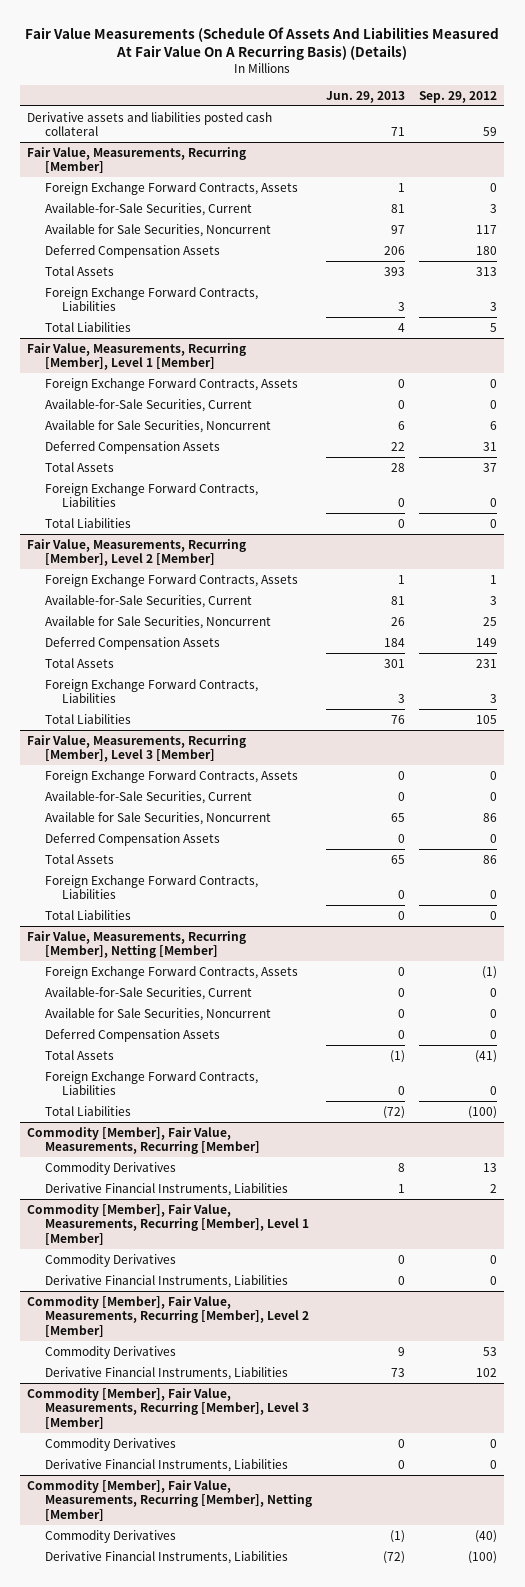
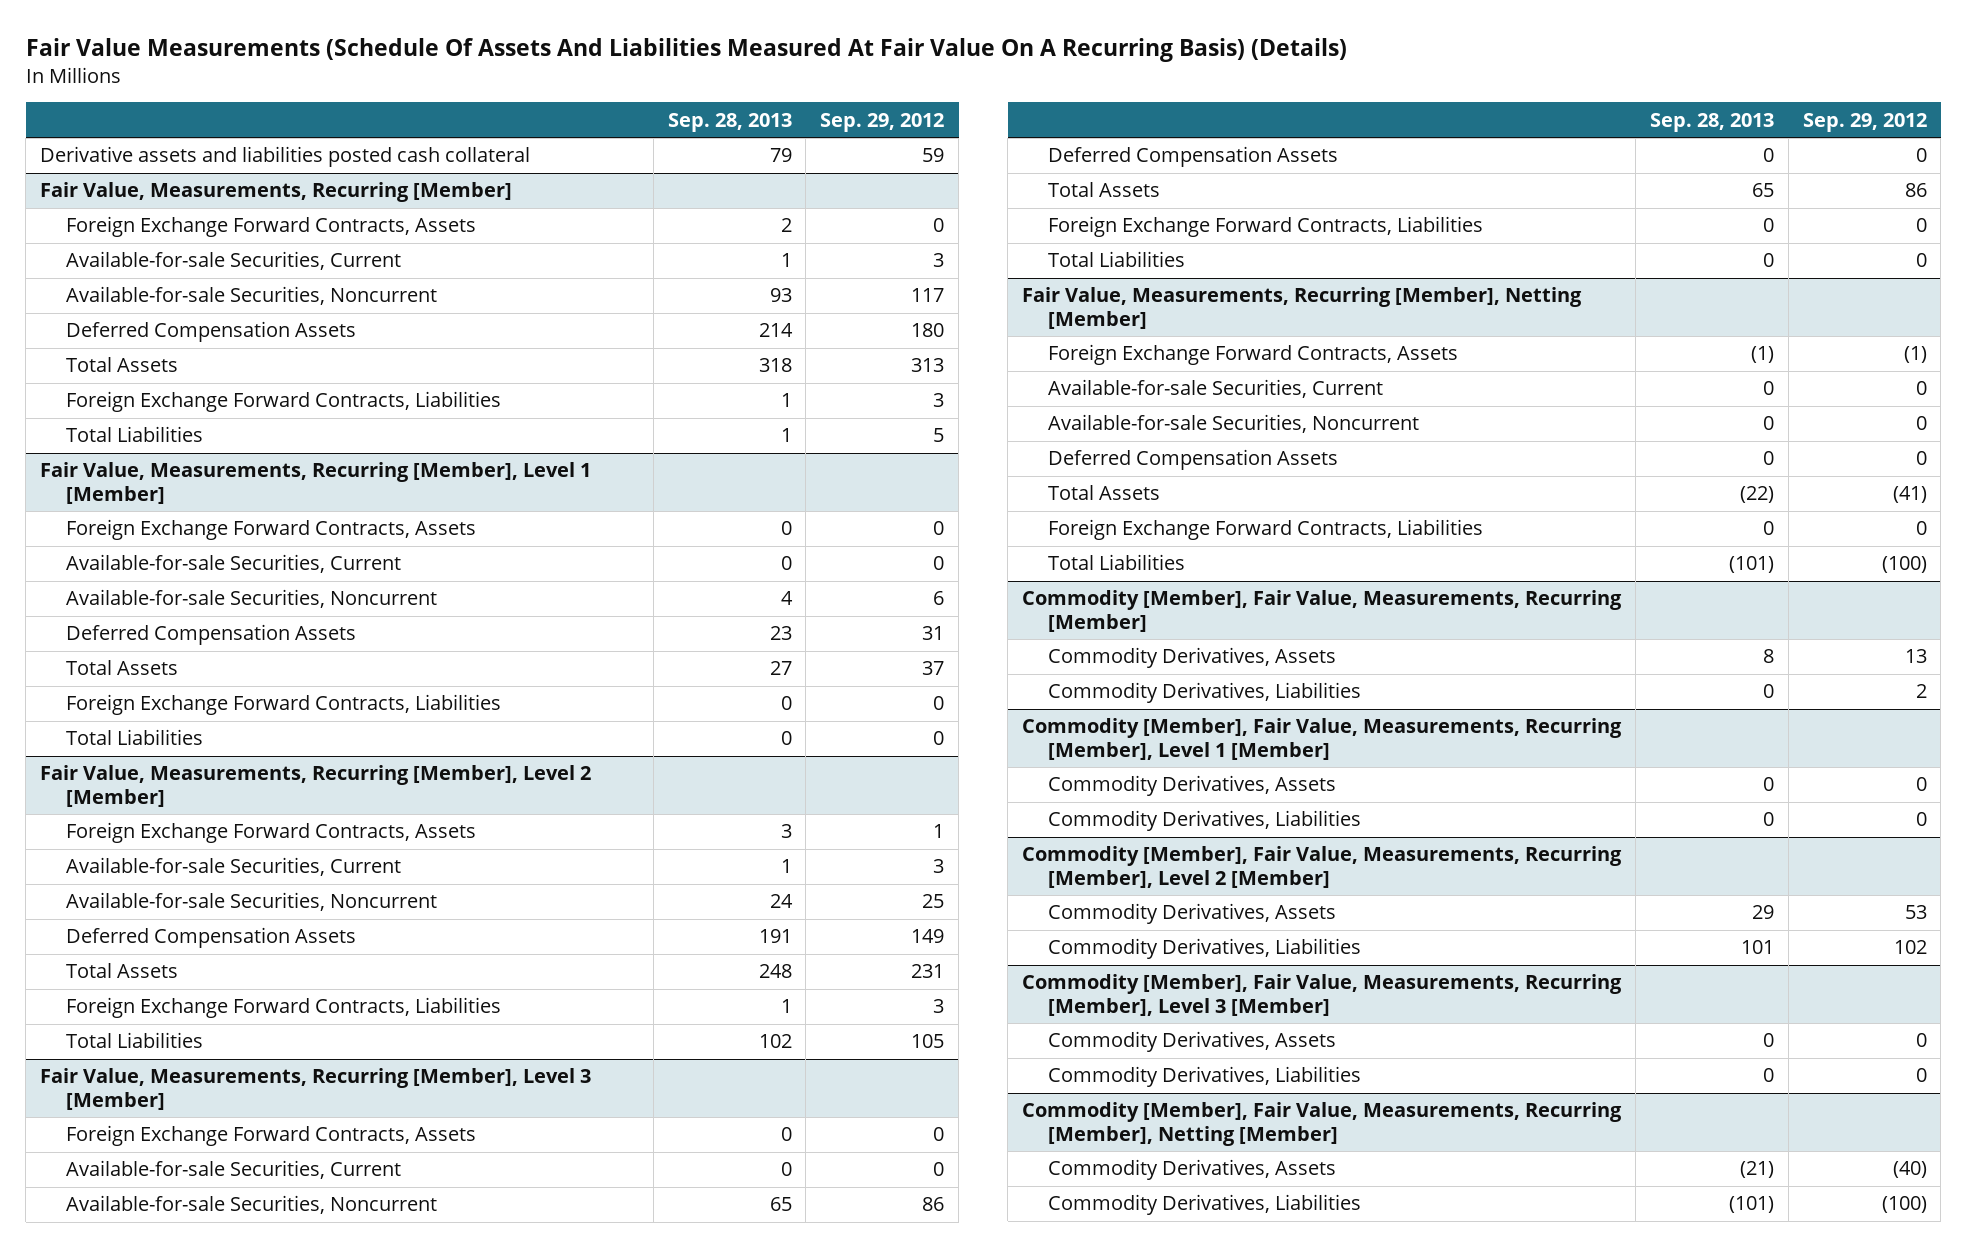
[326,90,406,103] Jun. 29, 2013 -> none
none -> [667,112,792,132] Sep. 28, 2013
[44,202,252,216] Available-for-Sale Securities, Current -> [65,251,401,271] Available-for-sale Securities, Current
[44,223,271,237] Available for Sale Securities, Noncurrent -> [65,286,437,306] Available-for-sale Securities, Noncurrent
[44,398,252,412] Available-for-Sale Securities, Current -> [65,554,401,574] Available-for-sale Securities, Current
[44,419,271,433] Available for Sale Securities, Noncurrent -> [65,589,437,609] Available-for-sale Securities, Noncurrent
[44,594,252,608] Available-for-Sale Securities, Current -> [65,857,401,877] Available-for-sale Securities, Current
[44,615,271,629] Available for Sale Securities, Noncurrent -> [65,892,437,912] Available-for-sale Securities, Noncurrent
[44,790,252,804] Available-for-Sale Securities, Current -> [65,1160,401,1180] Available-for-sale Securities, Current
[44,811,271,825] Available for Sale Securities, Noncurrent -> [65,1195,437,1215] Available-for-sale Securities, Noncurrent
[44,986,252,1000] Available-for-Sale Securities, Current -> [1048,379,1384,399] Available-for-sale Securities, Current
[44,1007,271,1021] Available for Sale Securities, Noncurrent -> [1048,414,1420,434] Available-for-sale Securities, Noncurrent
[44,1182,288,1196] Derivative Financial Instruments, Liabilities -> none
[44,1161,176,1175] Commodity Derivatives -> [1048,647,1337,669] Commodity Derivatives, Assets
none -> [1048,682,1362,704] Commodity Derivatives, Liabilities
[44,1274,288,1288] Derivative Financial Instruments, Liabilities -> none
[44,1253,176,1267] Commodity Derivatives -> [1048,775,1337,797] Commodity Derivatives, Assets
none -> [1048,810,1362,832] Commodity Derivatives, Liabilities
[44,1366,288,1380] Derivative Financial Instruments, Liabilities -> none
[44,1345,176,1359] Commodity Derivatives -> [1048,903,1337,925] Commodity Derivatives, Assets
none -> [1048,938,1362,960] Commodity Derivatives, Liabilities
[44,1458,288,1472] Derivative Financial Instruments, Liabilities -> none
[44,1437,176,1451] Commodity Derivatives -> [1048,1031,1337,1053] Commodity Derivatives, Assets
none -> [1048,1066,1362,1088] Commodity Derivatives, Liabilities
[44,1550,288,1564] Derivative Financial Instruments, Liabilities -> none
[44,1529,176,1543] Commodity Derivatives -> [1048,1159,1337,1181] Commodity Derivatives, Assets
none -> [1048,1194,1362,1216] Commodity Derivatives, Liabilities

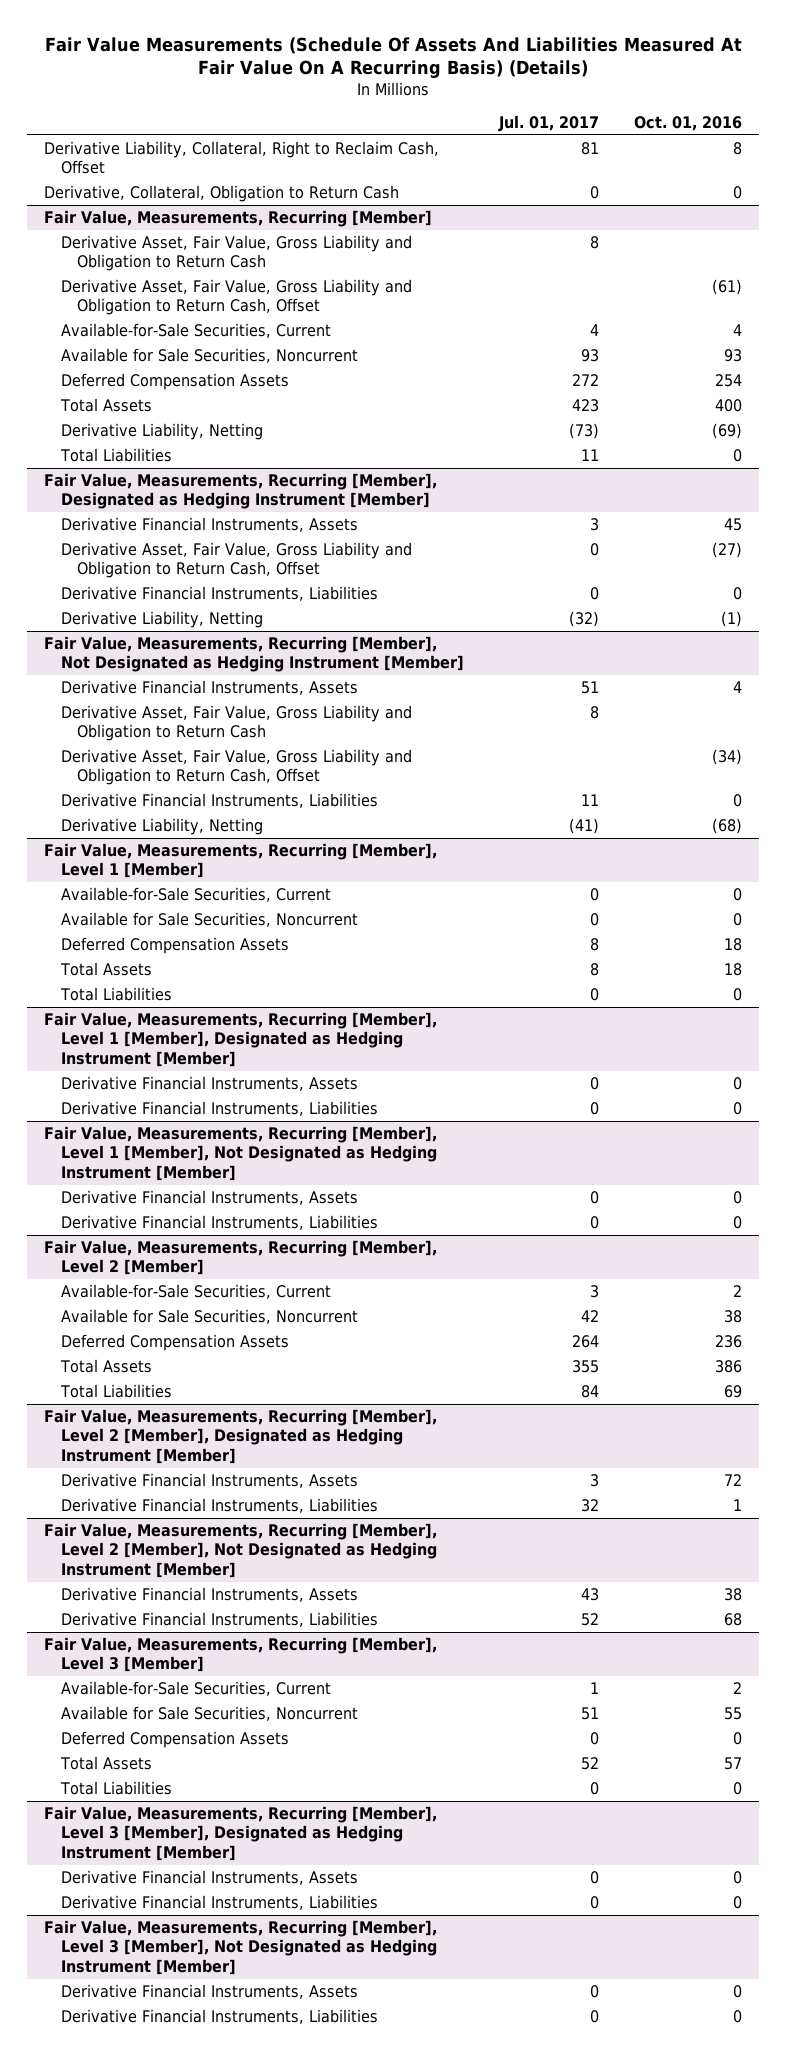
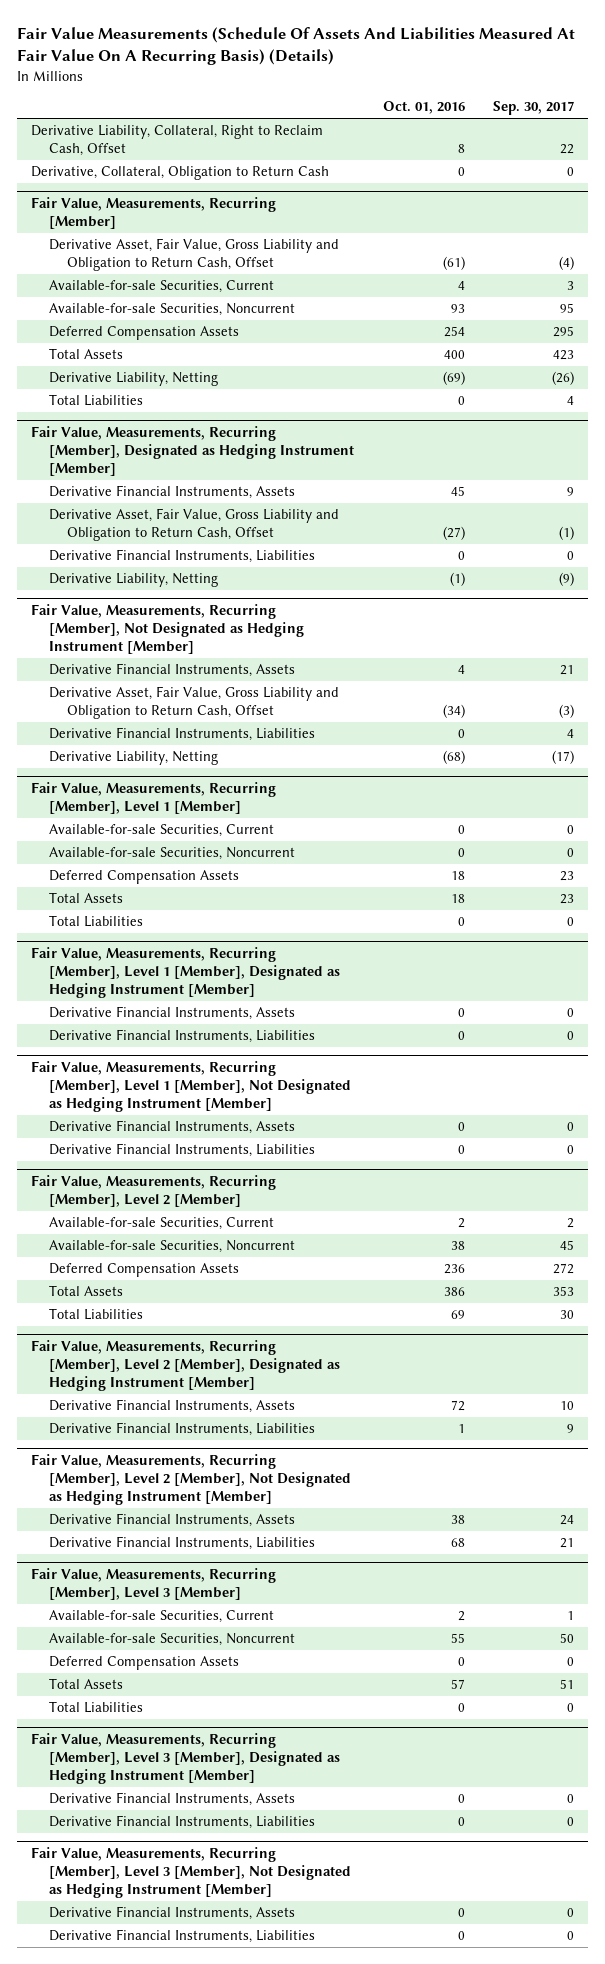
[497,115,599,133] Jul. 01, 2017 -> none
none -> [492,101,574,116] Sep. 30, 2017
[60,234,412,272] Derivative Asset, Fair Value, Gross Liability and Obligation to Return Cash -> none
[60,322,331,338] Available-for-Sale Securities, Current -> [49,280,275,294] Available-for-sale Securities, Current
[60,347,358,363] Available for Sale Securities, Noncurrent -> [49,303,296,317] Available-for-sale Securities, Noncurrent
[60,704,412,742] Derivative Asset, Fair Value, Gross Liability and Obligation to Return Cash -> none
[60,886,331,902] Available-for-Sale Securities, Current -> [49,824,275,838] Available-for-sale Securities, Current
[60,911,358,927] Available for Sale Securities, Noncurrent -> [49,847,296,861] Available-for-sale Securities, Noncurrent
[60,1283,331,1299] Available-for-Sale Securities, Current -> [49,1217,275,1231] Available-for-sale Securities, Current
[60,1308,358,1324] Available for Sale Securities, Noncurrent -> [49,1240,296,1254] Available-for-sale Securities, Noncurrent
[60,1680,331,1696] Available-for-Sale Securities, Current -> [49,1610,275,1624] Available-for-sale Securities, Current
[60,1705,358,1721] Available for Sale Securities, Noncurrent -> [49,1633,296,1647] Available-for-sale Securities, Noncurrent

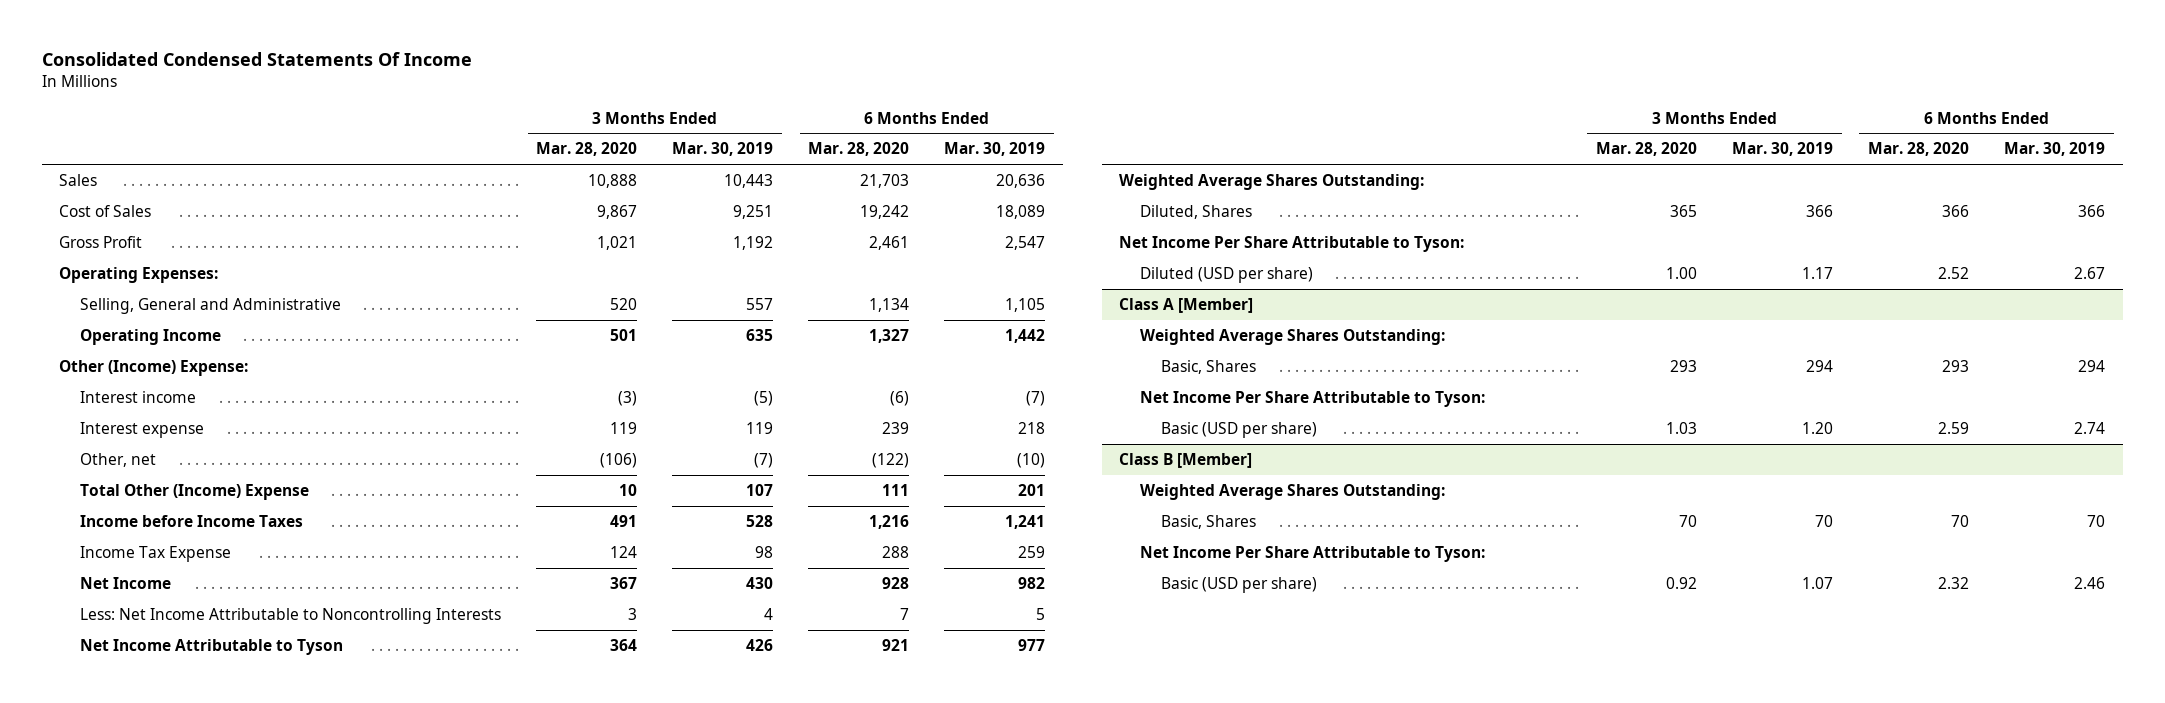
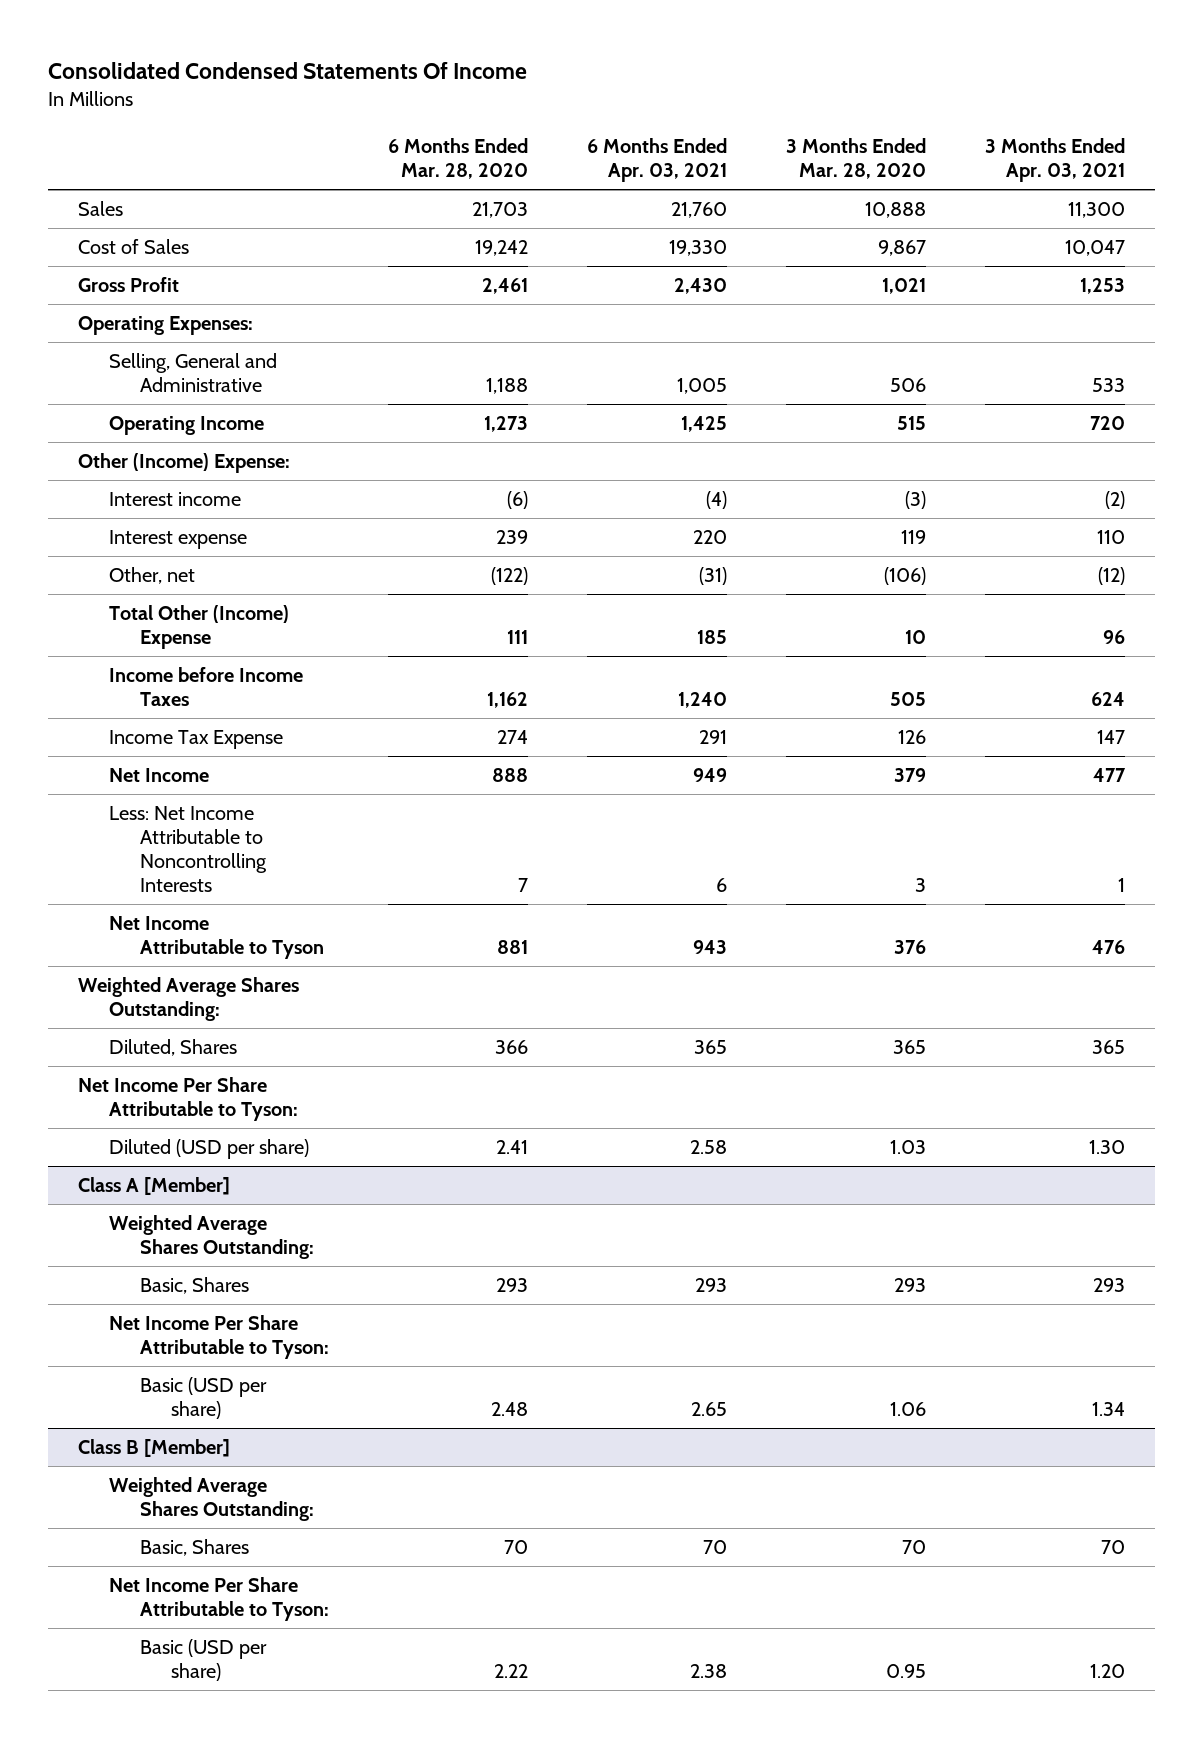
[672,142,774,157] Mar. 30, 2019 -> none
[944,142,1046,157] Mar. 30, 2019 -> none
none -> [586,137,727,182] 6 Months Ended Apr. 03, 2021
none -> [985,137,1126,182] 3 Months Ended Apr. 03, 2021
[610,297,638,310] 520 -> [889,378,926,393] 506
[869,297,910,312] 1,134 -> [485,378,528,395] 1,188
[610,328,638,341] 501 -> [896,416,926,431] 515
[869,328,910,343] 1,327 -> [483,416,528,433] 1,273
[610,514,638,527] 491 -> [889,692,926,707] 505
[869,514,910,529] 1,216 -> [486,692,528,709] 1,162
[610,545,638,558] 124 -> [897,730,926,745] 126
[882,545,910,558] 288 -> [496,730,528,745] 274
[610,576,638,589] 367 -> [893,768,926,783] 379
[882,576,910,589] 928 -> [491,768,528,783] 888
[610,638,638,651] 364 -> [893,940,926,955] 376
[882,638,910,651] 921 -> [496,940,528,955] 881
[1666,266,1698,279] 1.00 -> [889,1140,926,1155] 1.03
[1938,266,1970,279] 2.52 -> [495,1140,528,1155] 2.41
[1666,421,1698,434] 1.03 -> [889,1402,926,1417] 1.06
[1938,421,1970,434] 2.59 -> [490,1402,528,1417] 2.48
[1666,576,1698,589] 0.92 -> [885,1664,926,1679] 0.95
[1938,576,1970,589] 2.32 -> [493,1664,528,1679] 2.22

